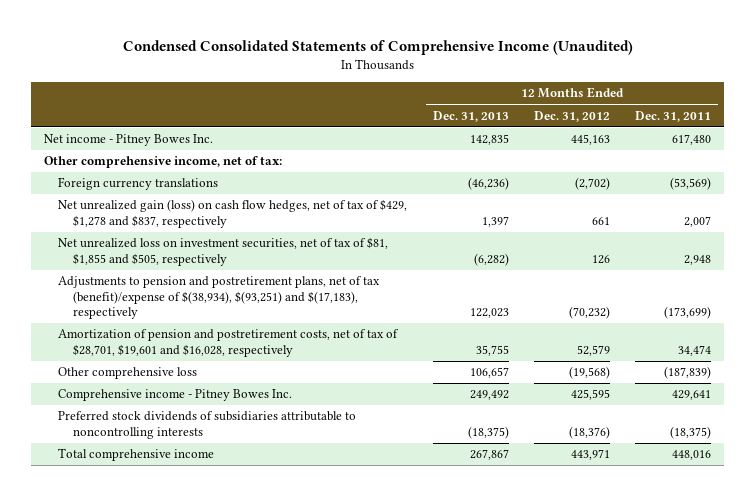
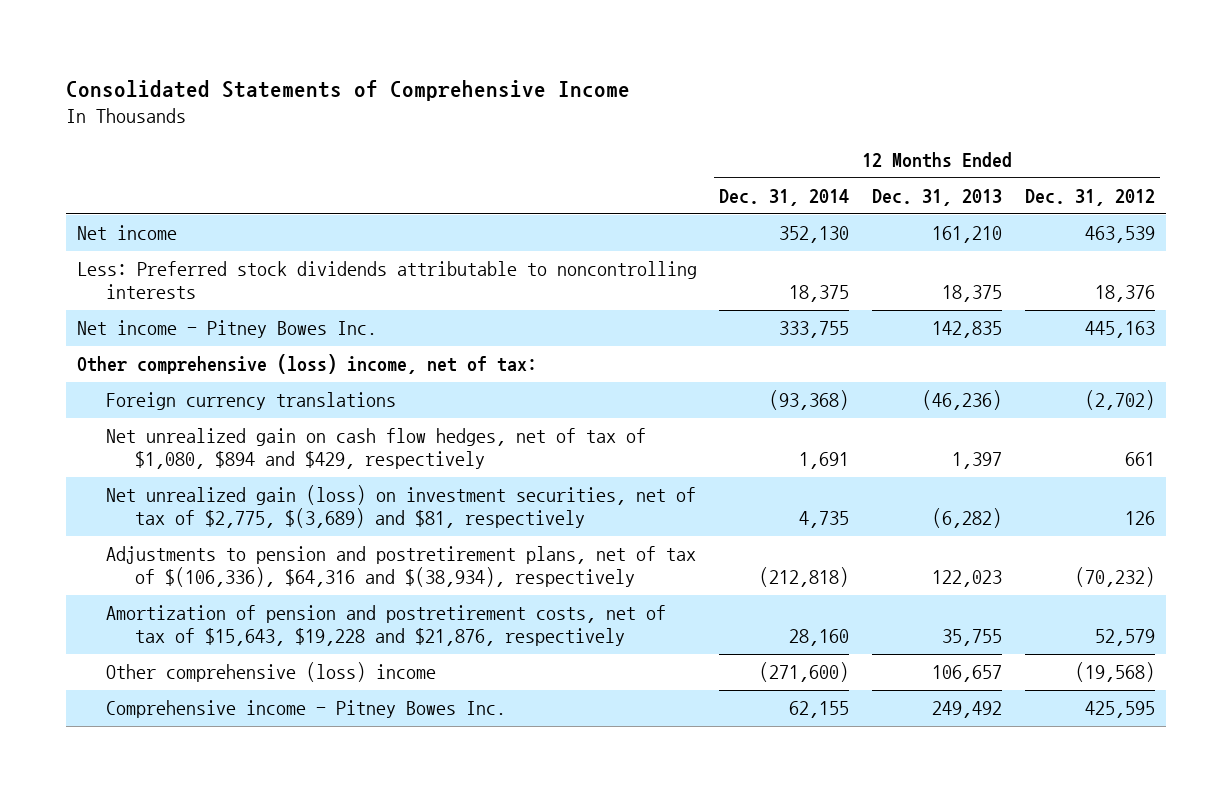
[122,40,633,56] Condensed Consolidated Statements of Comprehensive Income (Unaudited) -> [65,80,630,102] Consolidated Statements of Comprehensive Income
[635,110,712,122] Dec. 31, 2011 -> none
none -> [719,189,850,207] Dec. 31, 2014
none -> [76,225,177,241] Net income
none -> [76,261,697,299] Less: Preferred stock dividends attributable to noncontrolling interests
[43,156,282,169] Other comprehensive income, net of tax: -> [76,354,537,375] Other comprehensive (loss) income, net of tax:
[58,199,408,228] Net unrealized gain (loss) on cash flow hedges, net of tax of $429, $1,278 and $837, respectively -> [106,428,647,469] Net unrealized gain on cash flow hedges, net of tax of $1,080, $894 and $429, respectively
[58,237,389,266] Net unrealized loss on investment securities, net of tax of $81, $1,855 and $505, respectively -> [106,485,697,528] Net unrealized gain (loss) on investment securities, net of tax of $2,775, $(3,689) and $81, respectively
[58,276,381,319] Adjustments to pension and postretirement plans, net of tax (benefit)/expense of $(38,934), $(93,251) and $(17,183), respectively -> [106,546,697,587] Adjustments to pension and postretirement plans, net of tax of $(106,336), $64,316 and $(38,934), respectively
[58,329,400,357] Amortization of pension and postretirement costs, net of tax of $28,701, $19,601 and $16,028, respectively -> [106,605,667,646] Amortization of pension and postretirement costs, net of tax of $15,643, $19,228 and $21,876, respectively
[58,367,198,380] Other comprehensive loss -> [106,662,437,683] Other comprehensive (loss) income
[58,411,357,439] Preferred stock dividends of subsidiaries attributable to noncontrolling interests -> none
[58,448,215,462] Total comprehensive income -> none

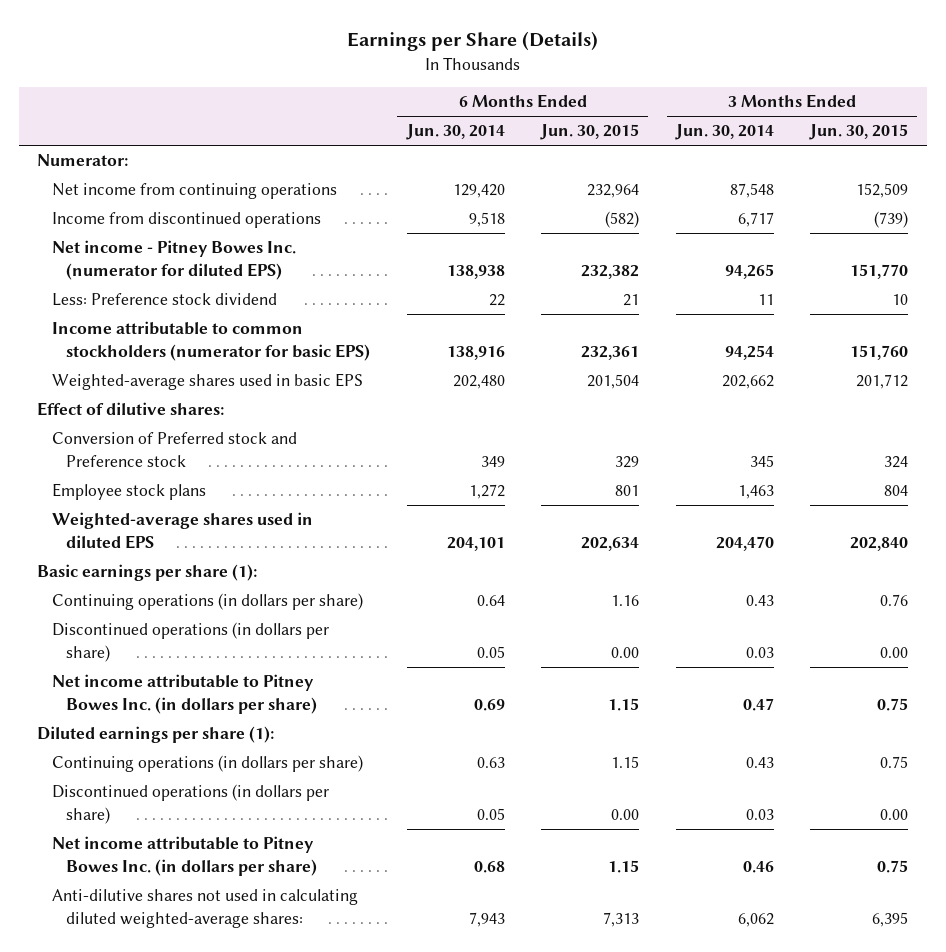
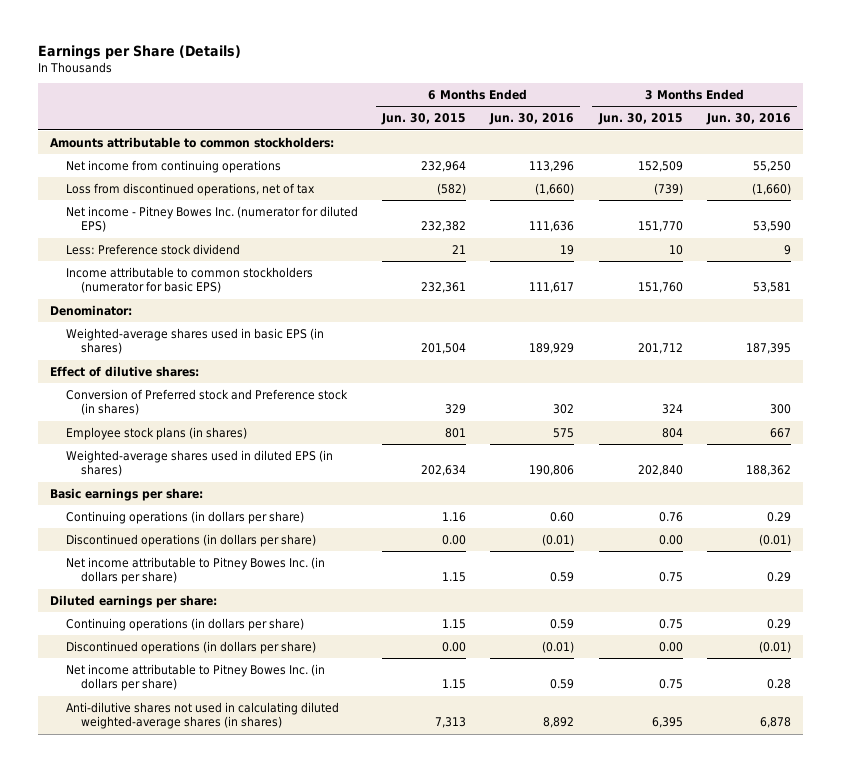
[405,124,505,141] Jun. 30, 2014 -> none
[674,124,774,141] Jun. 30, 2014 -> none
none -> [489,113,575,126] Jun. 30, 2016
none -> [705,113,791,126] Jun. 30, 2016
[37,154,129,167] Numerator: -> none
none -> [49,136,334,148] Amounts attributable to common stockholders:
[51,212,321,229] Income from discontinued operations -> [65,182,315,196] Loss from discontinued operations, net of tax
none -> [49,304,132,316] Denominator:
[51,373,363,391] Weighted-average shares used in basic EPS -> [65,327,324,355] Weighted-average shares used in basic EPS (in shares)
[51,432,297,467] Conversion of Preferred stock and Preference stock -> [65,388,348,416] Conversion of Preferred stock and Preference stock (in shares)
[51,483,206,501] Employee stock plans -> [65,426,247,440] Employee stock plans (in shares)
[51,512,313,549] Weighted-average shares used in diluted EPS -> [65,449,333,477] Weighted-average shares used in diluted EPS (in shares)
[37,564,258,582] Basic earnings per share (1): -> [49,487,203,501] Basic earnings per share:
[37,726,275,744] Diluted earnings per share (1): -> [49,594,217,608] Diluted earnings per share:
[51,889,358,928] Anti-dilutive shares not used in calculating diluted weighted-average shares: -> [65,701,339,730] Anti-dilutive shares not used in calculating diluted weighted-average shares (in shares)

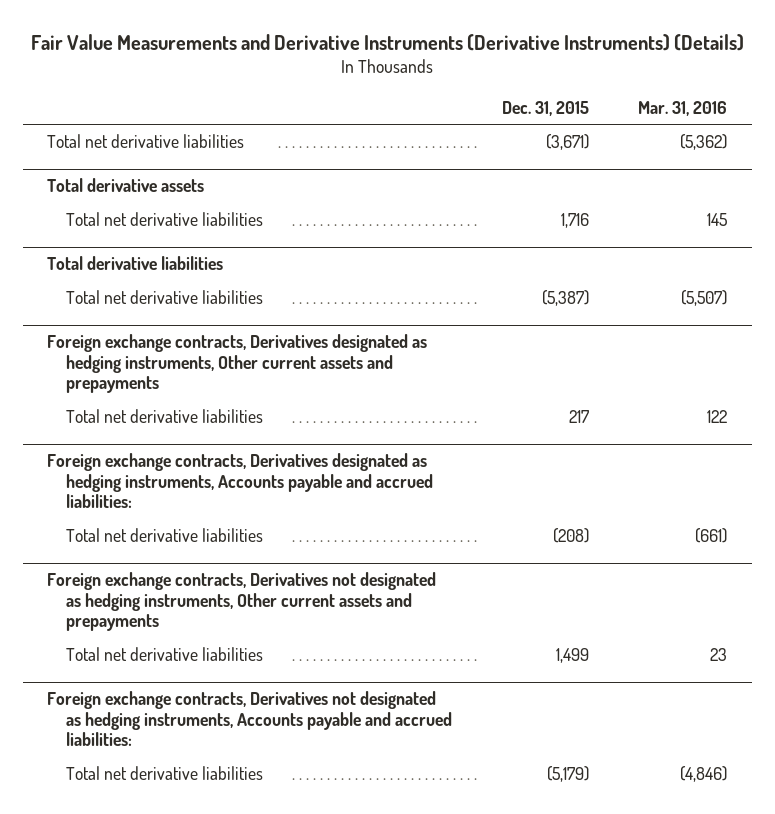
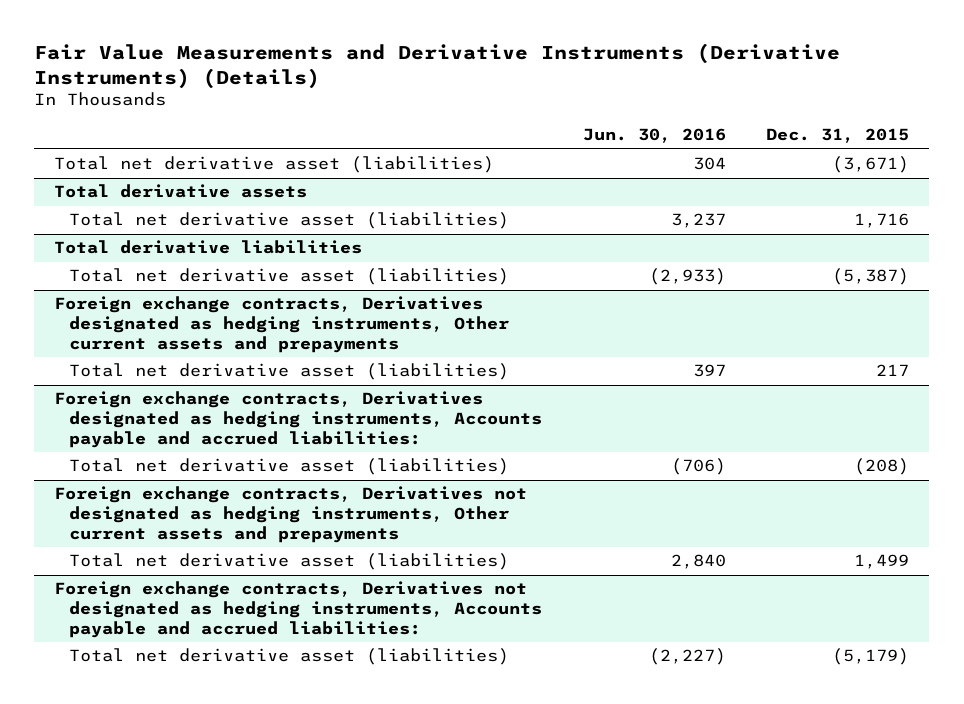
[638,100,728,116] Mar. 31, 2016 -> none
none -> [582,128,726,144] Jun. 30, 2016
[47,134,245,149] Total net derivative liabilities -> [54,156,495,174] Total net derivative asset (liabilities)
[66,212,264,227] Total net derivative liabilities -> [69,212,510,230] Total net derivative asset (liabilities)
[66,290,264,305] Total net derivative liabilities -> [69,268,510,286] Total net derivative asset (liabilities)
[66,409,264,424] Total net derivative liabilities -> [69,363,510,381] Total net derivative asset (liabilities)
[66,528,264,543] Total net derivative liabilities -> [69,458,510,476] Total net derivative asset (liabilities)
[66,647,264,662] Total net derivative liabilities -> [69,553,510,571] Total net derivative asset (liabilities)
[66,766,264,781] Total net derivative liabilities -> [69,648,510,666] Total net derivative asset (liabilities)

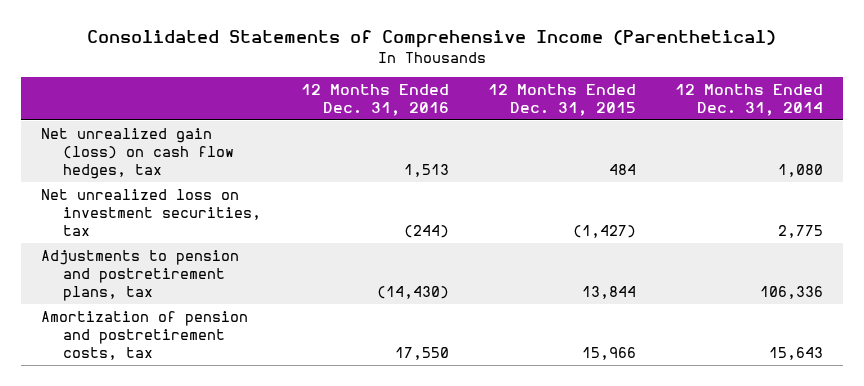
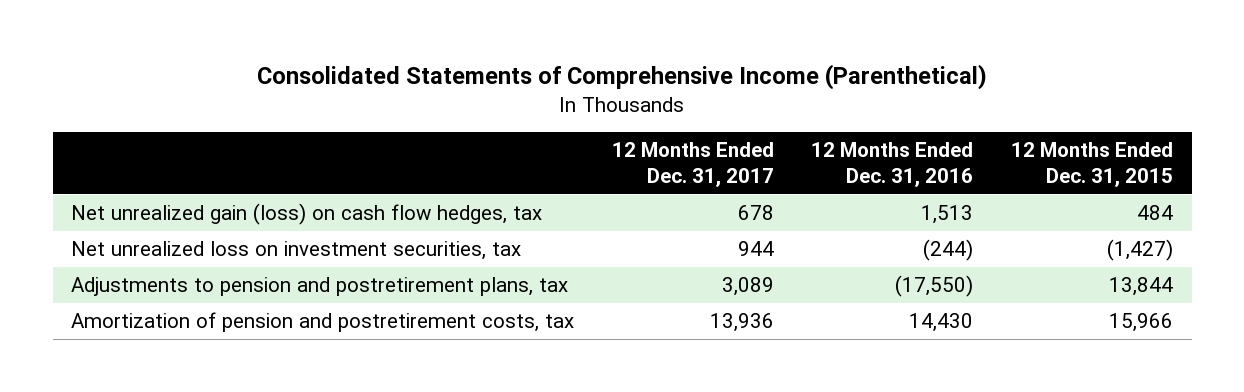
[675,84,824,117] 12 Months Ended Dec. 31, 2014 -> none
none -> [611,141,774,188] 12 Months Ended Dec. 31, 2017
[376,285,449,299] (14,430) -> [895,275,974,298] (17,550)
[394,346,449,360] 17,550 -> [909,313,974,333] 14,430

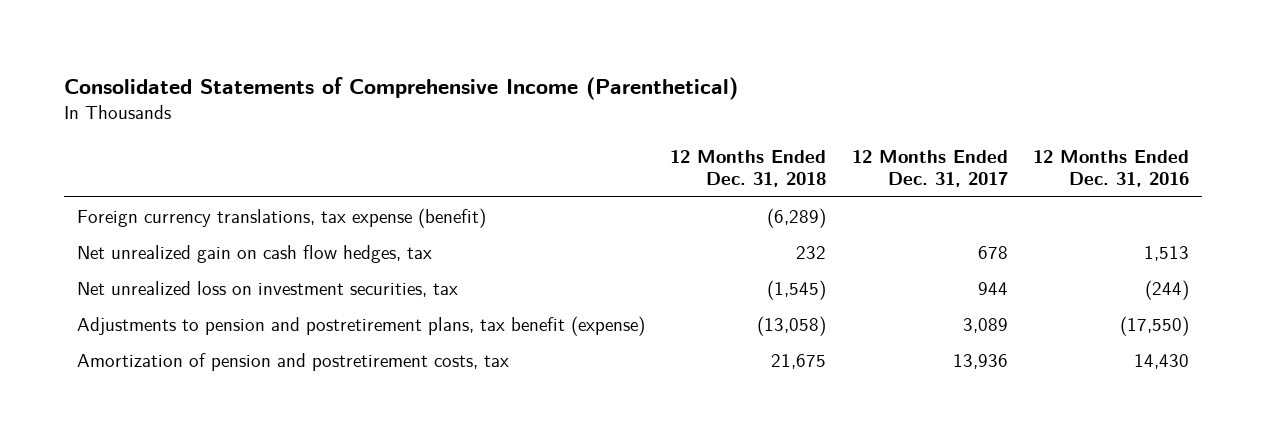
[1010,141,1173,188] 12 Months Ended Dec. 31, 2015 -> none
none -> [670,150,827,188] 12 Months Ended Dec. 31, 2018
none -> [77,207,487,228] Foreign currency translations, tax expense (benefit)
[71,203,543,226] Net unrealized gain (loss) on cash flow hedges, tax -> [77,244,433,263] Net unrealized gain on cash flow hedges, tax
[71,277,569,297] Adjustments to pension and postretirement plans, tax -> [77,315,646,336] Adjustments to pension and postretirement plans, tax benefit (expense)

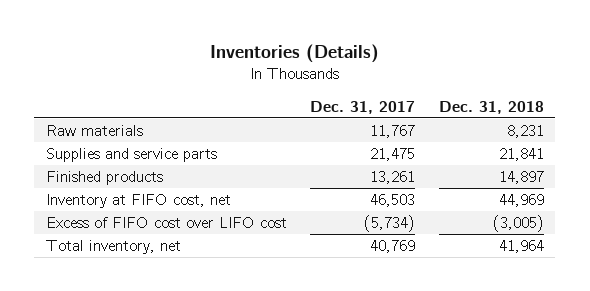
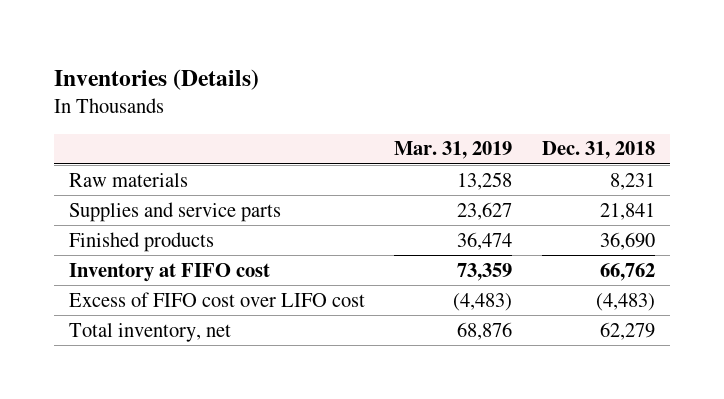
[310,100,416,114] Dec. 31, 2017 -> none
none -> [394,141,513,160] Mar. 31, 2019
[498,170,544,184] 14,897 -> [599,231,655,250] 36,690
[45,193,231,208] Inventory at FIFO cost, net -> [68,262,270,282] Inventory at FIFO cost
[498,193,544,207] 44,969 -> [599,262,655,281] 66,762
[492,214,544,232] (3,005) -> [595,292,655,311] (4,483)
[498,239,544,253] 41,964 -> [599,321,655,340] 62,279

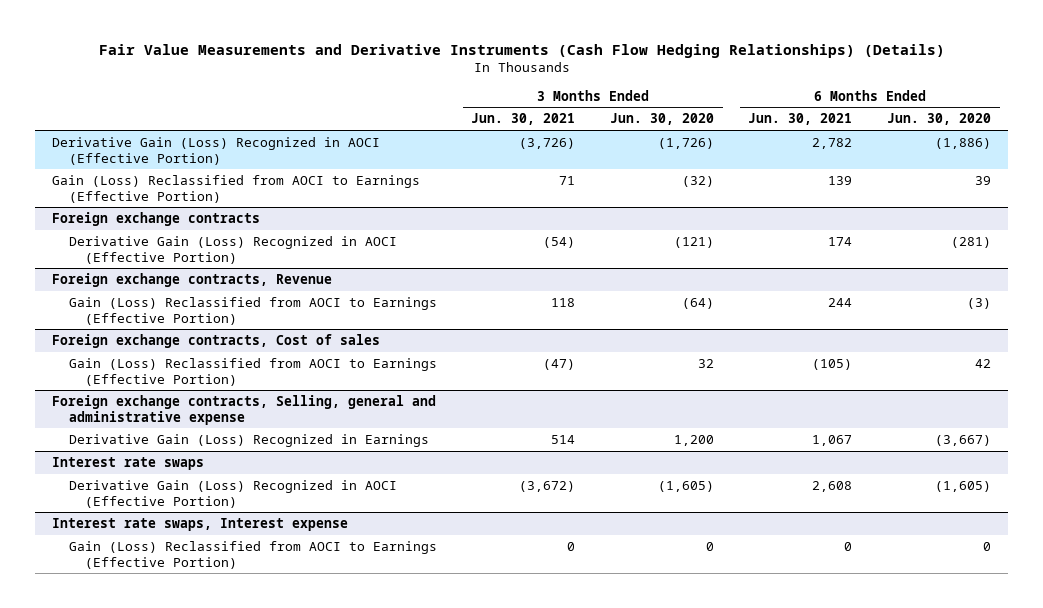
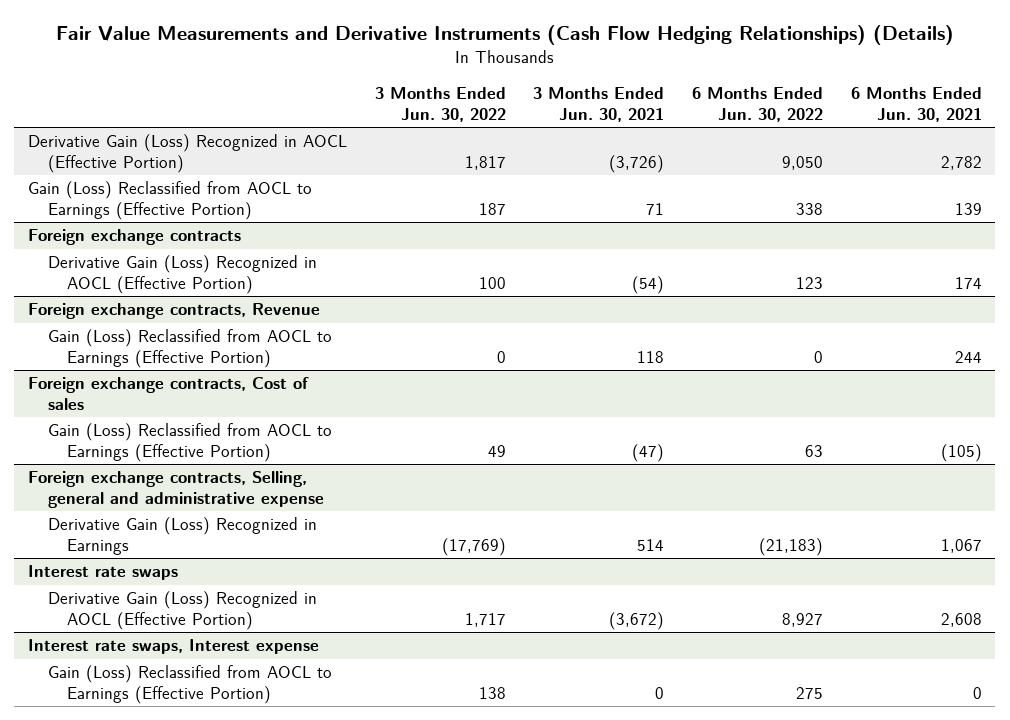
[609,113,714,126] Jun. 30, 2020 -> none
[887,113,992,126] Jun. 30, 2020 -> none
none -> [374,87,506,122] 3 Months Ended Jun. 30, 2022
none -> [691,87,823,122] 6 Months Ended Jun. 30, 2022
[52,136,381,165] Derivative Gain (Loss) Recognized in AOCI (Effective Portion) -> [28,134,348,173] Derivative Gain (Loss) Recognized in AOCL (Effective Portion)
[52,174,421,203] Gain (Loss) Reclassified from AOCI to Earnings (Effective Portion) -> [28,181,313,220] Gain (Loss) Reclassified from AOCL to Earnings (Effective Portion)
[68,235,397,264] Derivative Gain (Loss) Recognized in AOCI (Effective Portion) -> [47,255,317,294] Derivative Gain (Loss) Recognized in AOCL (Effective Portion)
[68,296,437,325] Gain (Loss) Reclassified from AOCI to Earnings (Effective Portion) -> [47,329,332,368] Gain (Loss) Reclassified from AOCL to Earnings (Effective Portion)
[68,357,437,386] Gain (Loss) Reclassified from AOCI to Earnings (Effective Portion) -> [47,423,332,462] Gain (Loss) Reclassified from AOCL to Earnings (Effective Portion)
[68,479,397,508] Derivative Gain (Loss) Recognized in AOCI (Effective Portion) -> [47,591,317,630] Derivative Gain (Loss) Recognized in AOCL (Effective Portion)
[68,540,437,569] Gain (Loss) Reclassified from AOCI to Earnings (Effective Portion) -> [47,665,332,704] Gain (Loss) Reclassified from AOCL to Earnings (Effective Portion)

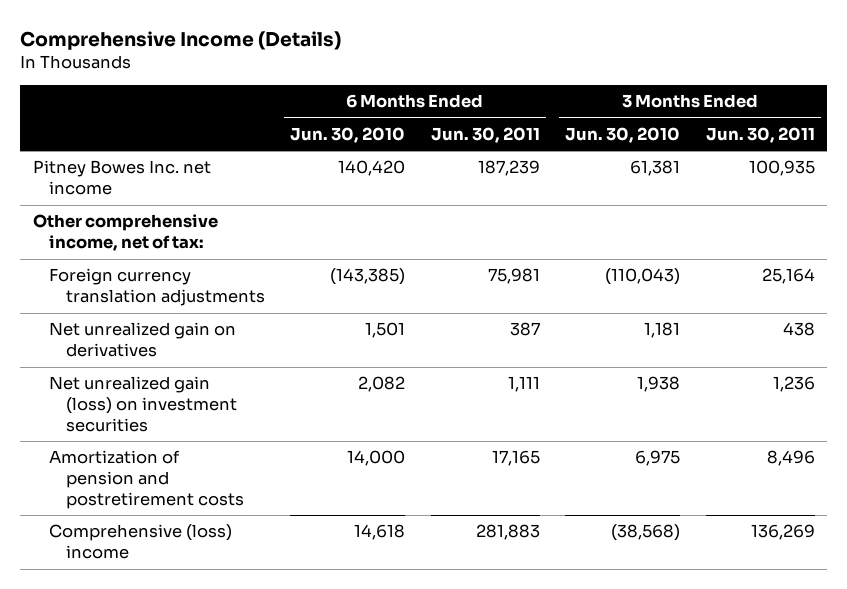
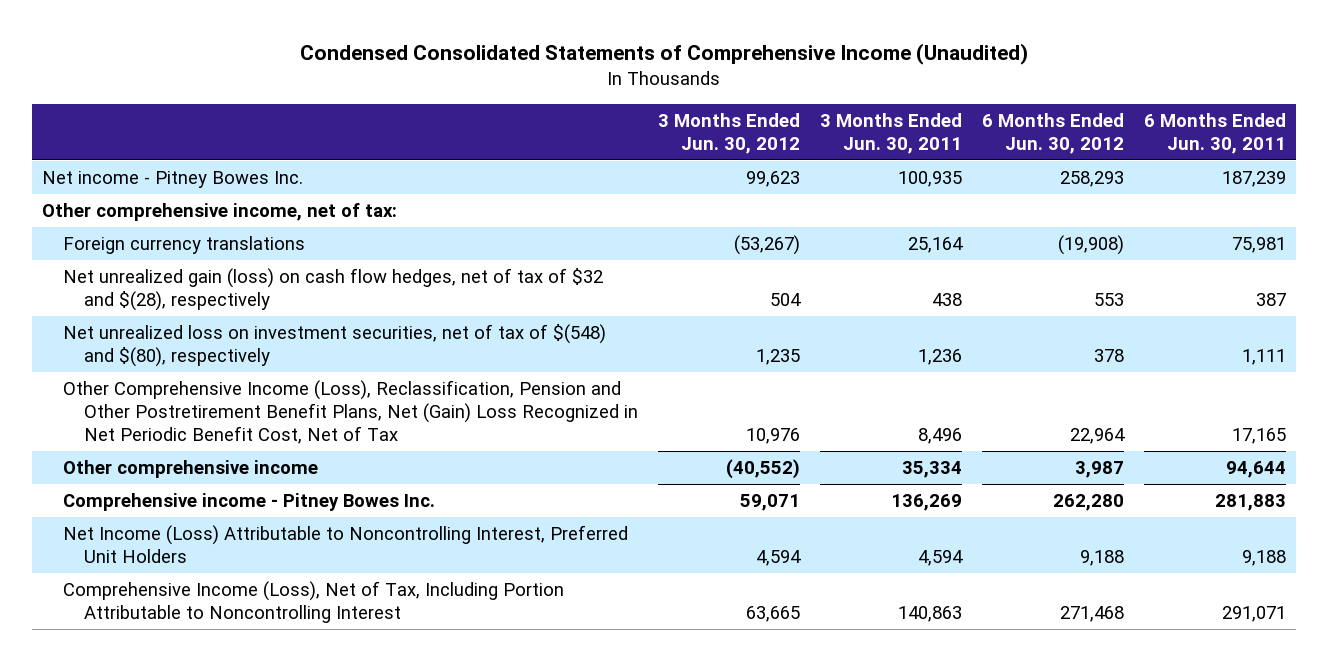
[19,30,341,50] Comprehensive Income (Details) -> [299,43,1028,66] Condensed Consolidated Statements of Comprehensive Income (Unaudited)
[290,126,406,143] Jun. 30, 2010 -> none
[565,126,681,143] Jun. 30, 2010 -> none
none -> [658,112,801,154] 3 Months Ended Jun. 30, 2012
none -> [982,112,1125,154] 6 Months Ended Jun. 30, 2012
[32,160,211,196] Pitney Bowes Inc. net income -> [41,170,303,188] Net income - Pitney Bowes Inc.
[49,268,266,307] Foreign currency translation adjustments -> [63,235,306,254] Foreign currency translations
[49,322,237,358] Net unrealized gain on derivatives -> [63,267,604,312] Net unrealized gain (loss) on cash flow hedges, net of tax of $32 and $(28), respectively
[49,376,238,433] Net unrealized gain (loss) on investment securities -> [63,323,607,368] Net unrealized loss on investment securities, net of tax of $(548) and $(80), respectively
[49,450,245,510] Amortization of pension and postretirement costs -> [63,379,639,445] Other Comprehensive Income (Loss), Reclassification, Pension and Other Postretirement Benefit Plans, Net (Gain) Loss Recognized in Net Periodic Benefit Cost, Net of Tax
none -> [63,459,319,478] Other comprehensive income
[49,524,233,560] Comprehensive (loss) income -> [63,492,436,511] Comprehensive income - Pitney Bowes Inc.
none -> [63,524,629,564] Net Income (Loss) Attributable to Noncontrolling Interest, Preferred Unit Holders
none -> [63,580,565,624] Comprehensive Income (Loss), Net of Tax, Including Portion Attributable to Noncontrolling Interest

